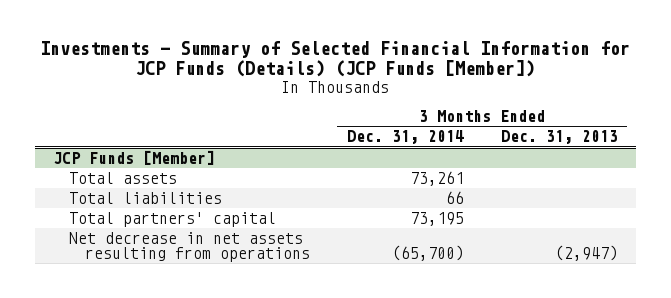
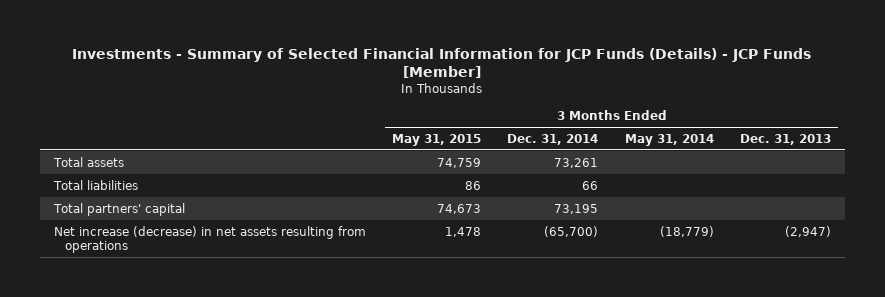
[40,41,631,78] Investments - Summary of Selected Financial Information for JCP Funds (Details) (JCP Funds [Member]) -> [72,47,812,78] Investments - Summary of Selected Financial Information for JCP Funds (Details) - JCP Funds [Member]
none -> [392,133,482,146] May 31, 2015
none -> [624,133,714,146] May 31, 2014
[53,150,216,166] JCP Funds [Member] -> none
[69,232,310,263] Net decrease in net assets resulting from operations -> [53,225,366,254] Net increase (decrease) in net assets resulting from operations

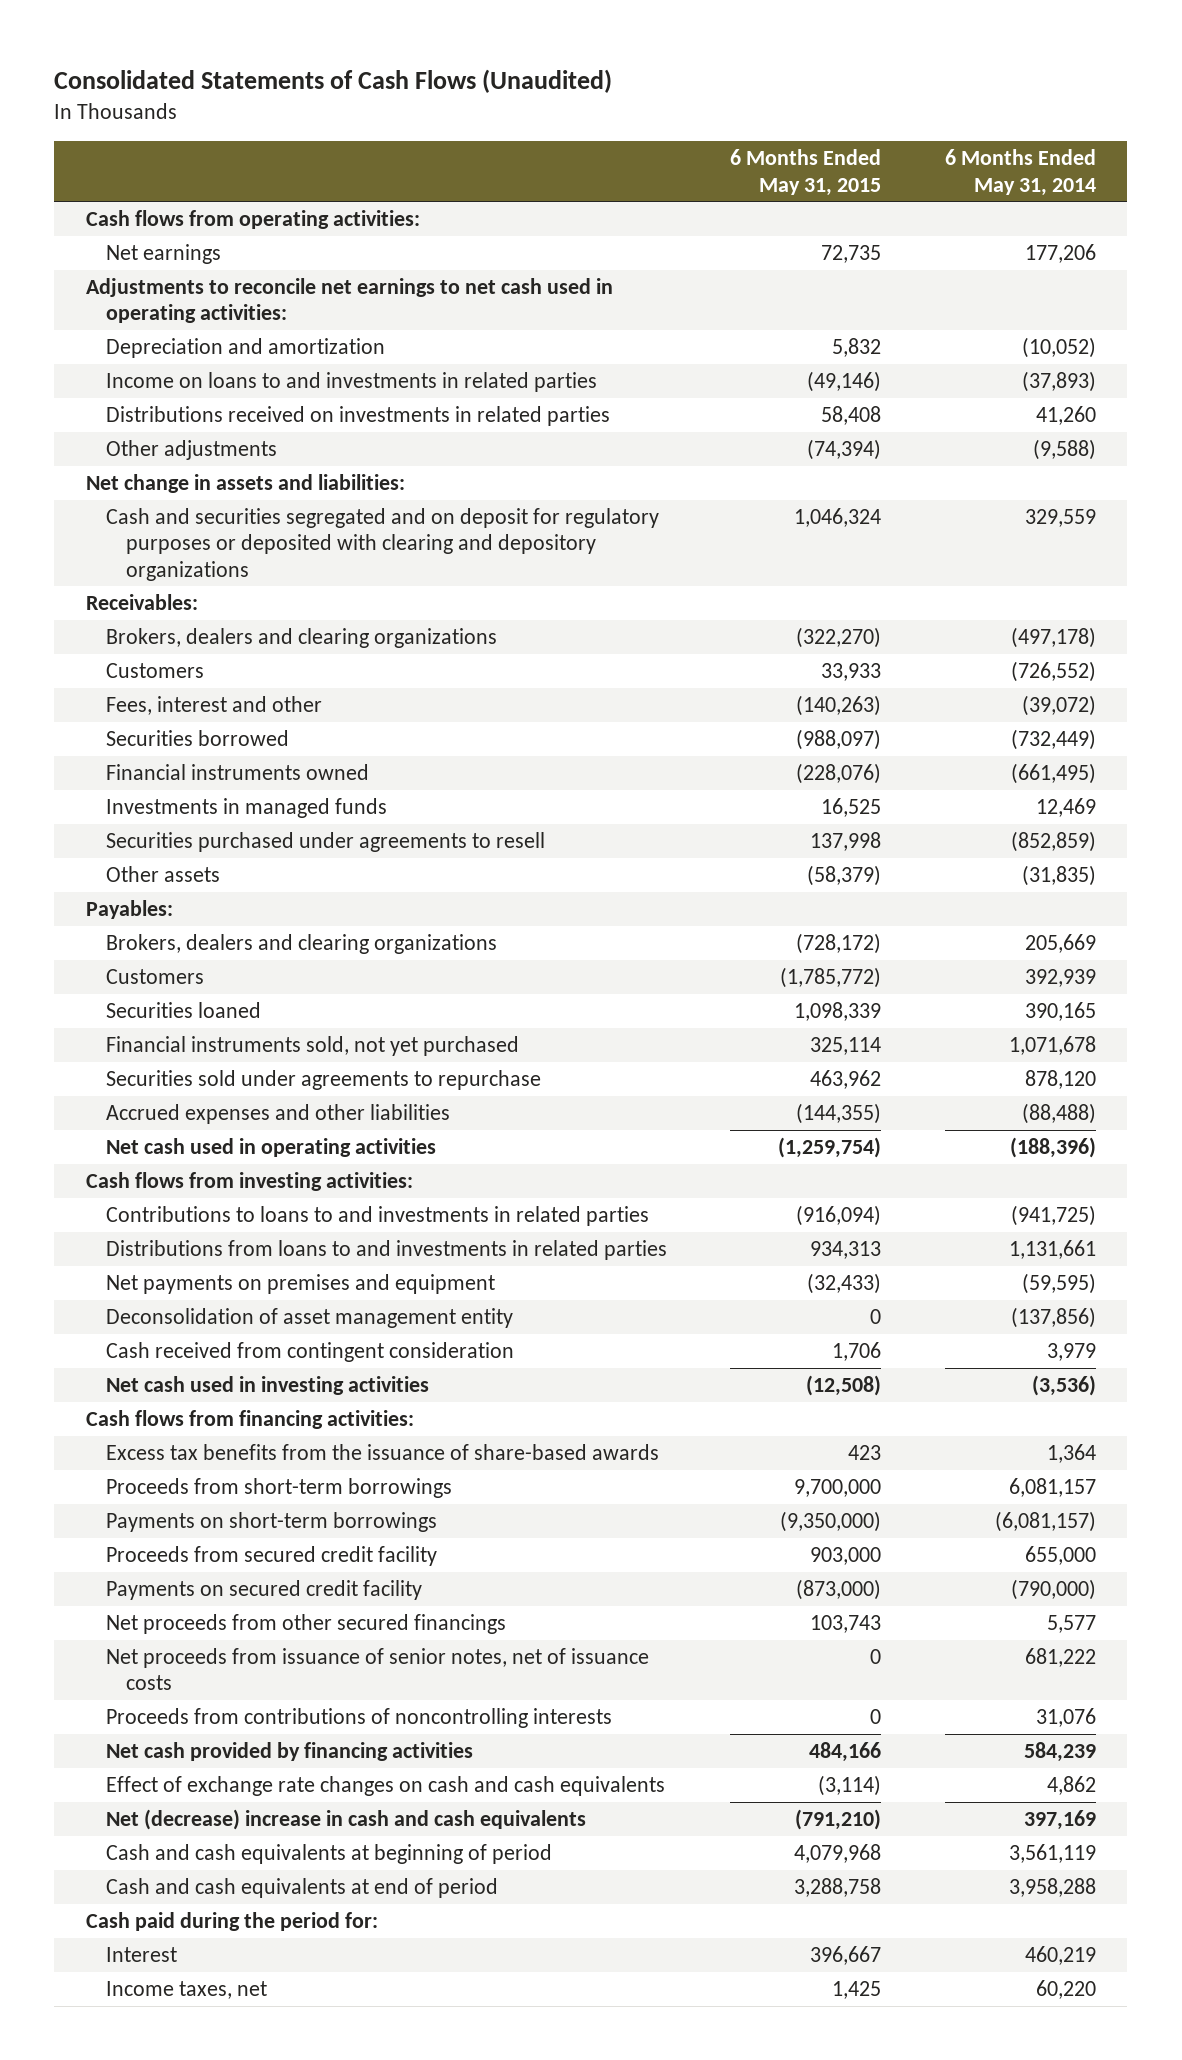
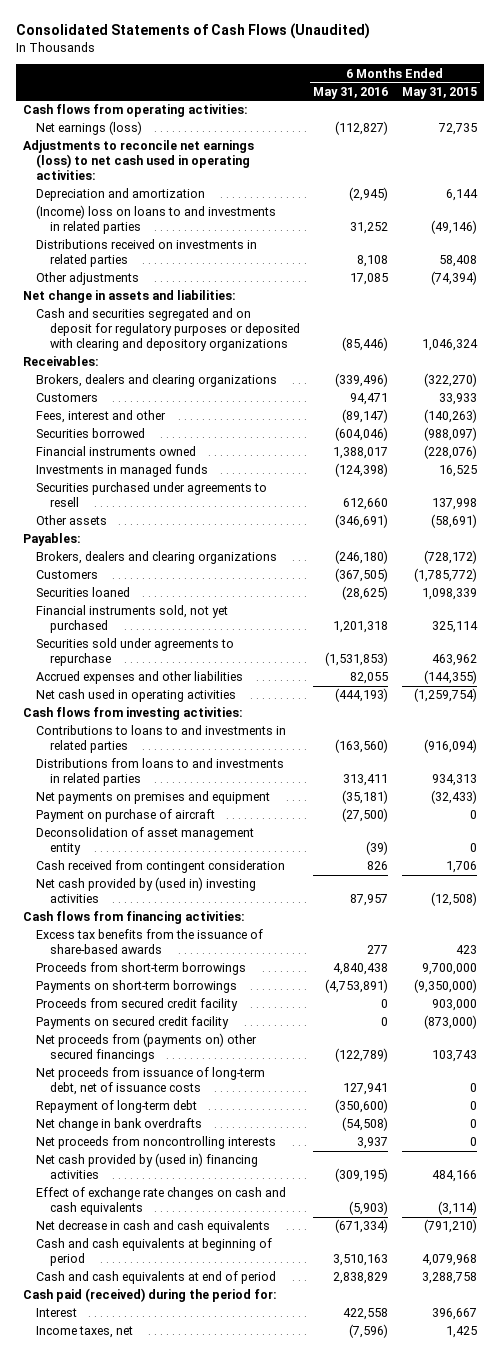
[944,149,1096,196] 6 Months Ended May 31, 2014 -> none
none -> [313,86,389,99] May 31, 2016
[105,244,221,265] Net earnings -> [36,121,143,136] Net earnings (loss)
[86,278,614,324] Adjustments to reconcile net earnings to net cash used in operating activities: -> [22,140,254,181] Adjustments to reconcile net earnings (loss) to net cash used in operating activities:
[832,338,882,358] 5,832 -> [445,189,478,202] 6,144
[105,372,597,393] Income on loans to and investments in related parties -> [36,205,277,235] (Income) loss on loans to and investments in related parties
[807,865,882,887] (58,379) -> [430,514,477,529] (58,691)
none -> [36,809,216,823] Payment on purchase of aircraft
[105,1376,429,1396] Net cash used in investing activities -> [36,877,257,904] Net cash provided by (used in) investing activities
[105,1614,506,1635] Net proceeds from other secured financings -> [36,1033,258,1063] Net proceeds from (payments on) other secured financings
[105,1648,649,1691] Net proceeds from issuance of senior notes, net of issuance costs -> [36,1067,266,1096] Net proceeds from issuance of long-term debt, net of issuance costs
none -> [36,1100,198,1114] Repayment of long-term debt
none -> [36,1118,203,1132] Net change in bank overdrafts
[105,1708,612,1729] Proceeds from contributions of noncontrolling interests -> [36,1136,277,1150] Net proceeds from noncontrolling interests
[105,1742,473,1762] Net cash provided by financing activities -> [36,1153,259,1180] Net cash provided by (used in) financing activities
[105,1809,586,1831] Net (decrease) increase in cash and cash equivalents -> [36,1220,271,1234] Net decrease in cash and cash equivalents
[86,1912,379,1932] Cash paid during the period for: -> [22,1288,277,1303] Cash paid (received) during the period for:

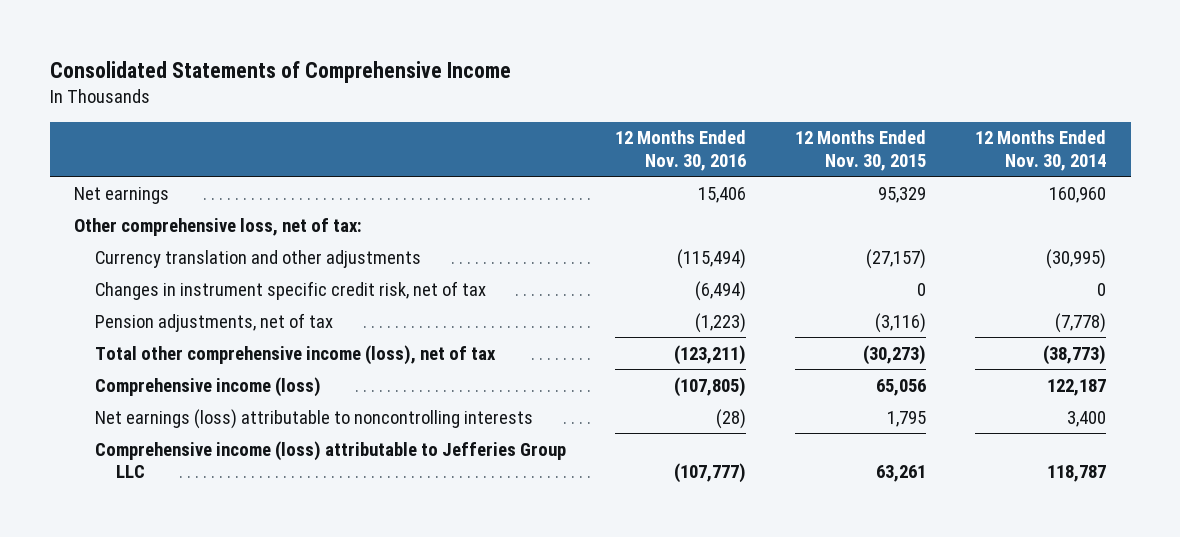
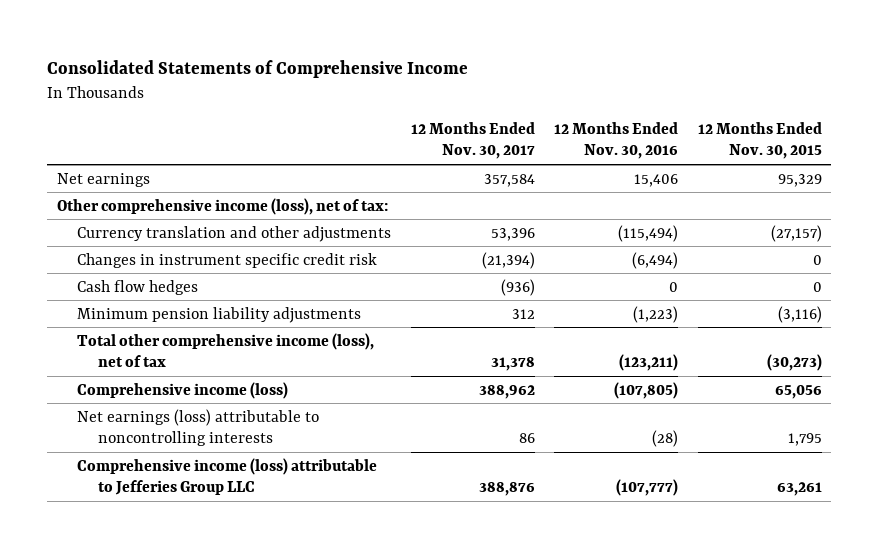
[975,130,1107,171] 12 Months Ended Nov. 30, 2014 -> none
none -> [410,121,535,160] 12 Months Ended Nov. 30, 2017
[74,217,363,236] Other comprehensive loss, net of tax: -> [56,197,388,215] Other comprehensive income (loss), net of tax:
[95,280,487,300] Changes in instrument specific credit risk, net of tax -> [77,252,378,268] Changes in instrument specific credit risk
none -> [77,279,199,295] Cash flow hedges
[95,312,334,332] Pension adjustments, net of tax -> [77,306,362,323] Minimum pension liability adjustments

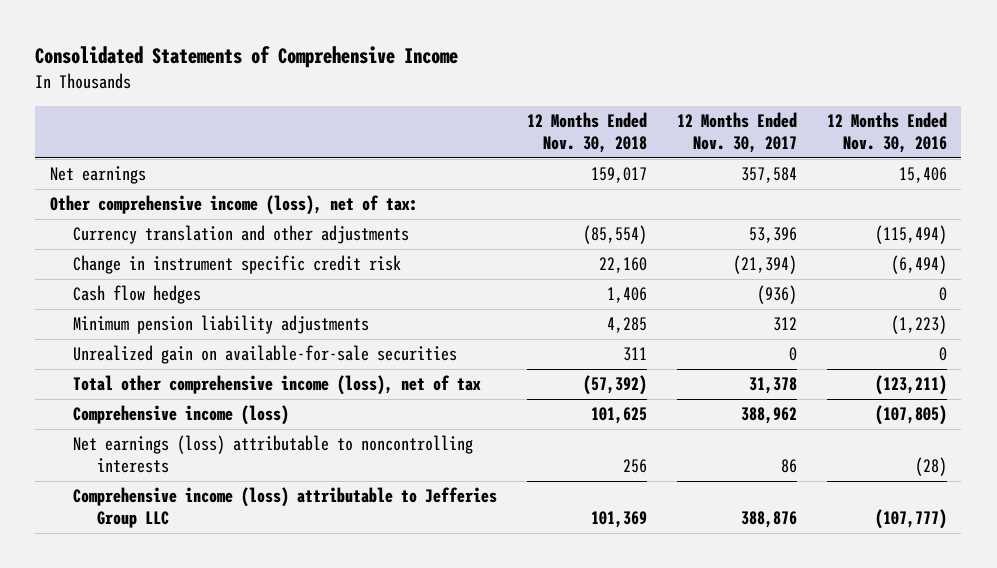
[697,121,822,160] 12 Months Ended Nov. 30, 2015 -> none
none -> [527,112,648,154] 12 Months Ended Nov. 30, 2018
[77,252,378,268] Changes in instrument specific credit risk -> [73,255,402,275] Change in instrument specific credit risk
none -> [73,345,458,365] Unrealized gain on available-for-sale securities

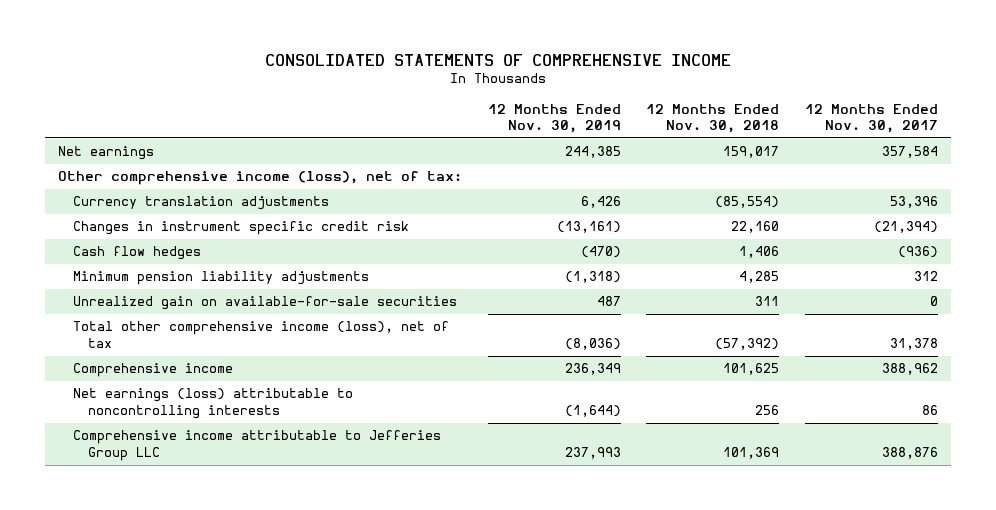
[35,46,459,69] Consolidated Statements of Comprehensive Income -> [265,53,732,66] CONSOLIDATED STATEMENTS OF COMPREHENSIVE INCOME
[826,112,947,154] 12 Months Ended Nov. 30, 2016 -> none
none -> [487,103,621,134] 12 Months Ended Nov. 30, 2019
[73,225,410,245] Currency translation and other adjustments -> [72,196,329,211] Currency translation adjustments
[73,255,402,275] Change in instrument specific credit risk -> [72,221,409,236] Changes in instrument specific credit risk
[73,405,290,426] Comprehensive income (loss) -> [72,363,233,378] Comprehensive income
[73,487,498,529] Comprehensive income (loss) attributable to Jefferies Group LLC -> [72,430,441,462] Comprehensive income attributable to Jefferies Group LLC

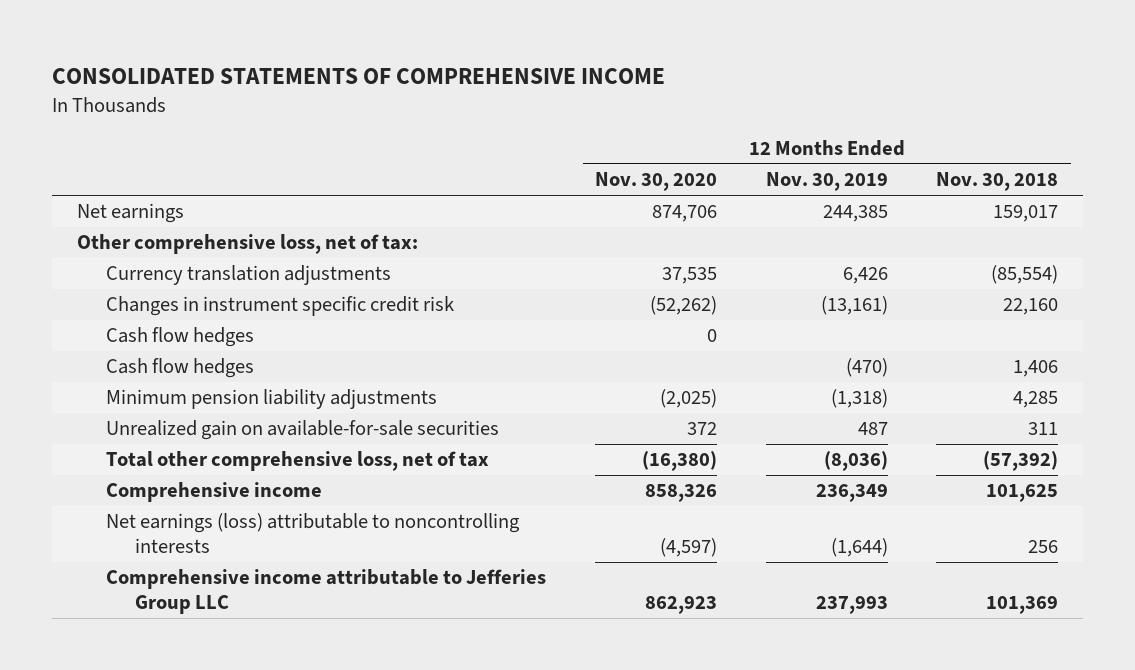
[805,103,939,134] 12 Months Ended Nov. 30, 2017 -> none
none -> [594,172,717,192] Nov. 30, 2020
[58,171,463,186] Other comprehensive income (loss), net of tax: -> [76,234,418,255] Other comprehensive loss, net of tax:
none -> [105,327,254,348] Cash flow hedges
[72,321,449,349] Total other comprehensive income (loss), net of tax -> [105,451,489,472] Total other comprehensive loss, net of tax

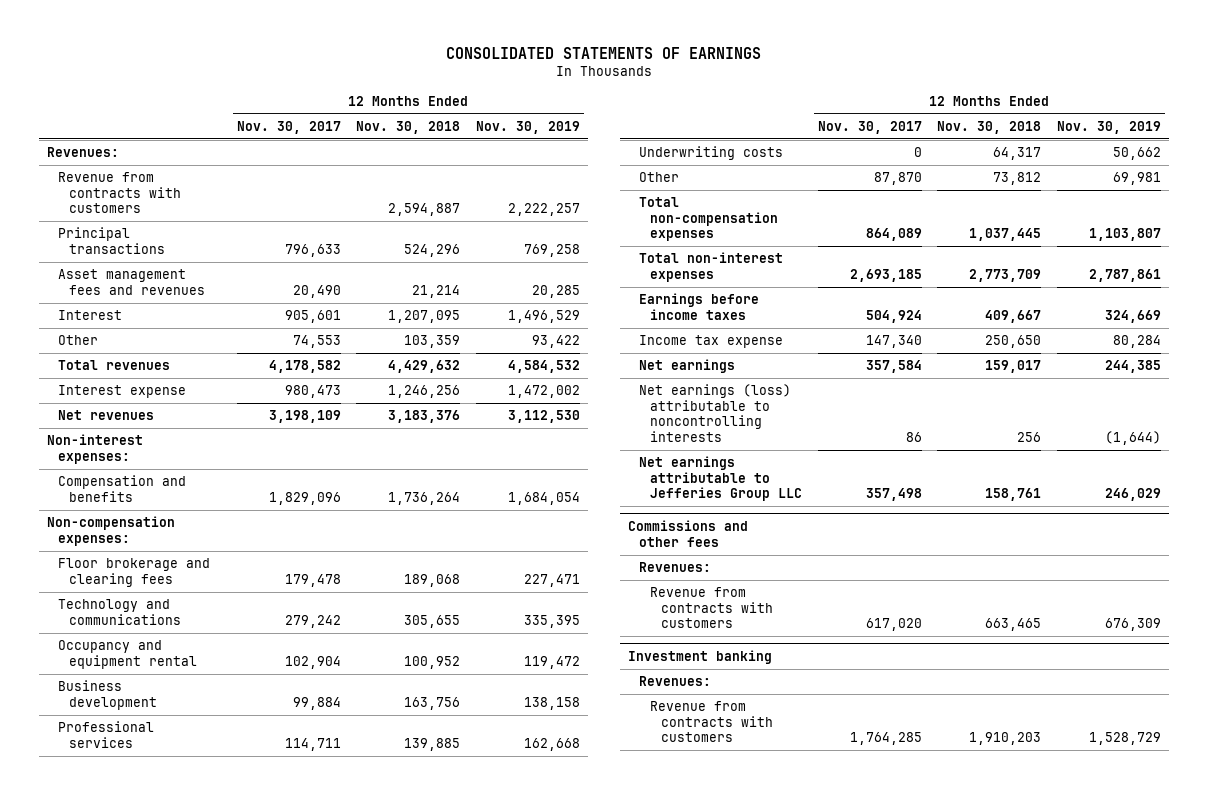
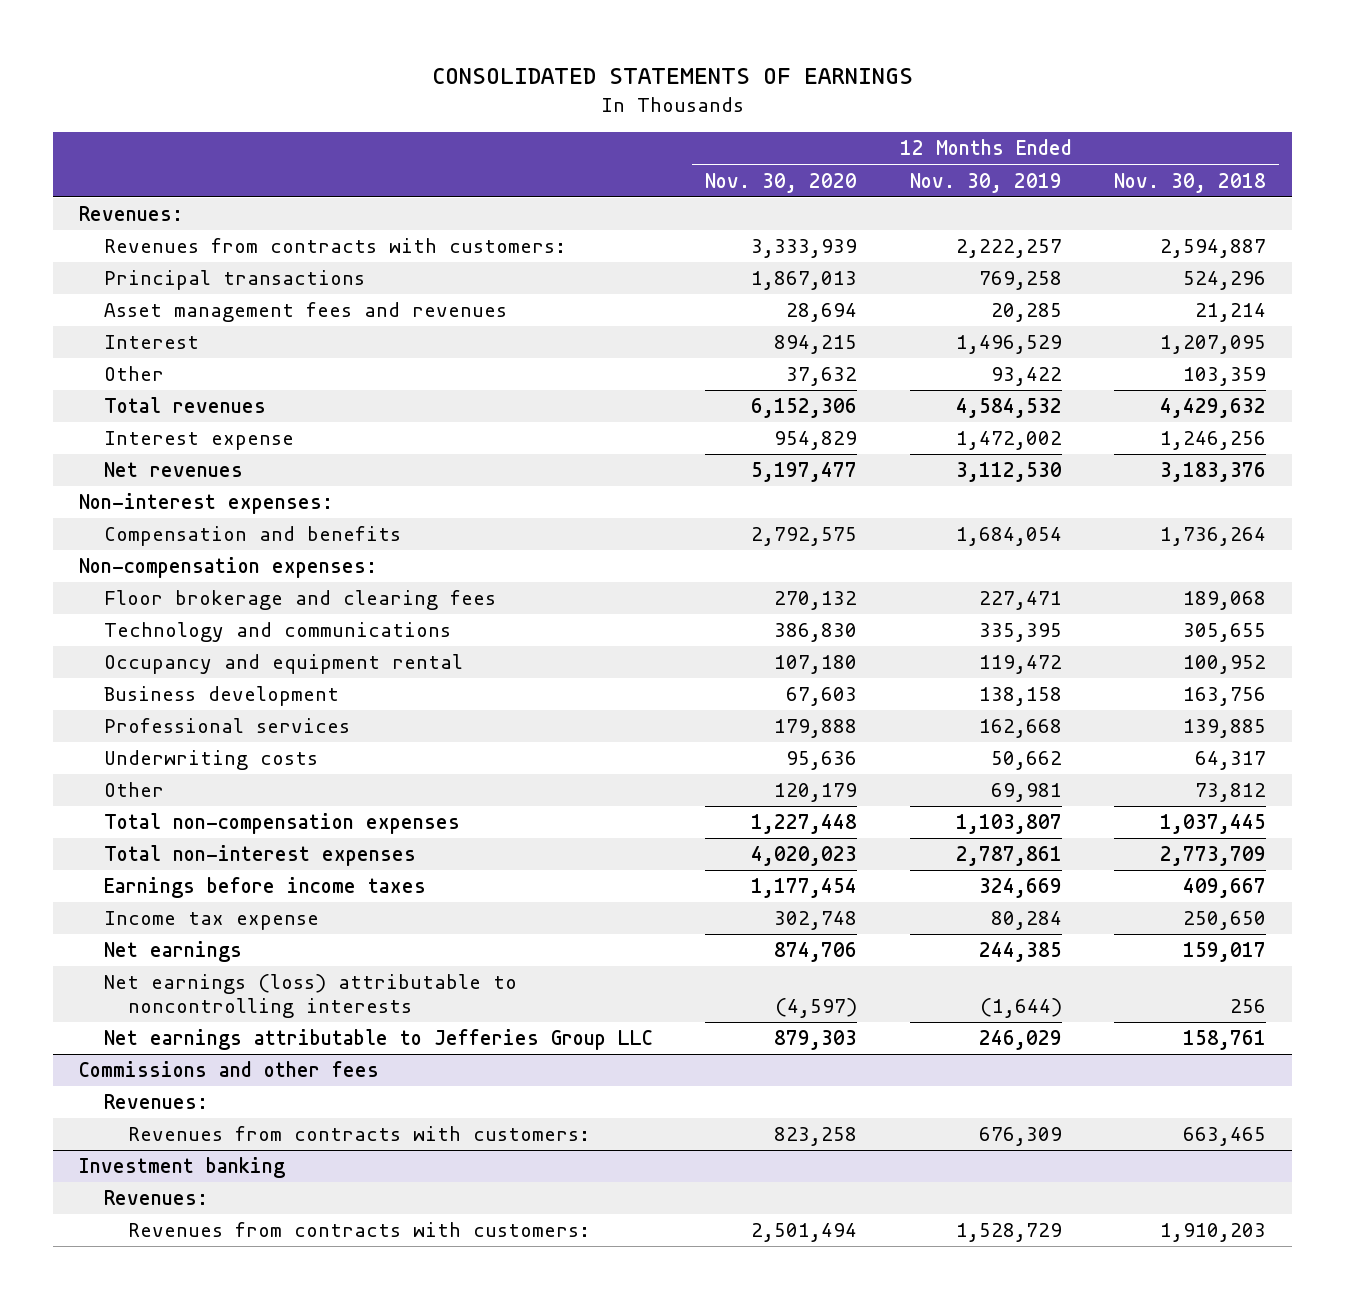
[236,120,341,134] Nov. 30, 2017 -> none
none -> [705,172,858,193] Nov. 30, 2020
[57,172,181,214] Revenue from contracts with customers -> [103,238,566,254] Revenues from contracts with customers:
[649,587,773,629] Revenue from contracts with customers -> [128,1126,591,1142] Revenues from contracts with customers:
[649,701,773,743] Revenue from contracts with customers -> [128,1222,591,1238] Revenues from contracts with customers:

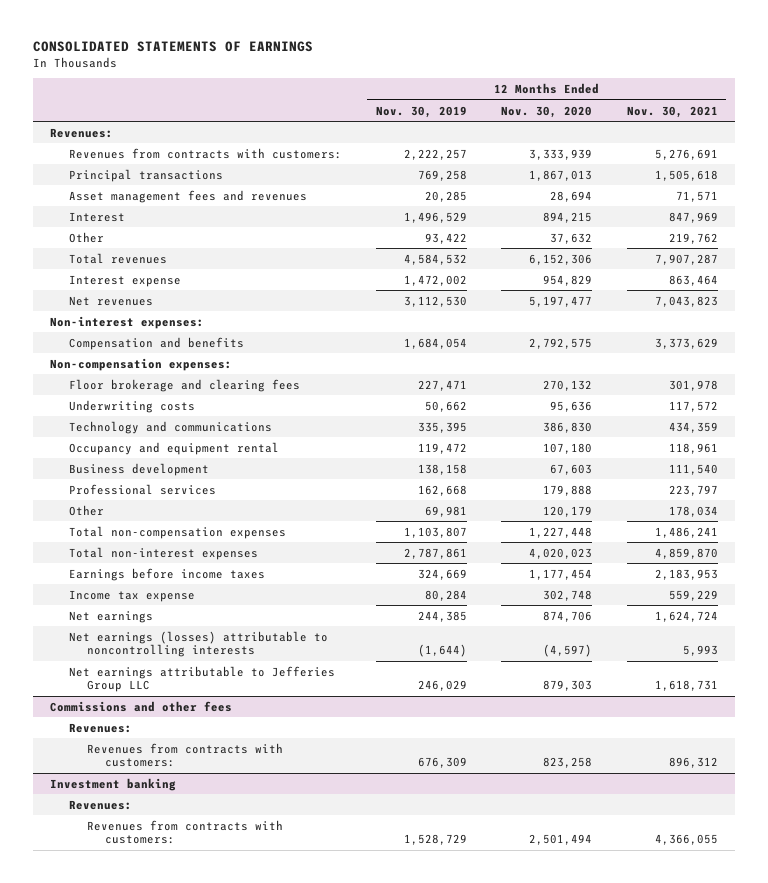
[1114,172,1267,193] Nov. 30, 2018 -> none
none -> [626,105,718,118] Nov. 30, 2021
[103,750,318,771] Underwriting costs -> [68,399,195,413] Underwriting costs
[103,974,517,1018] Net earnings (loss) attributable to noncontrolling interests -> [68,630,328,658] Net earnings (losses) attributable to noncontrolling interests

